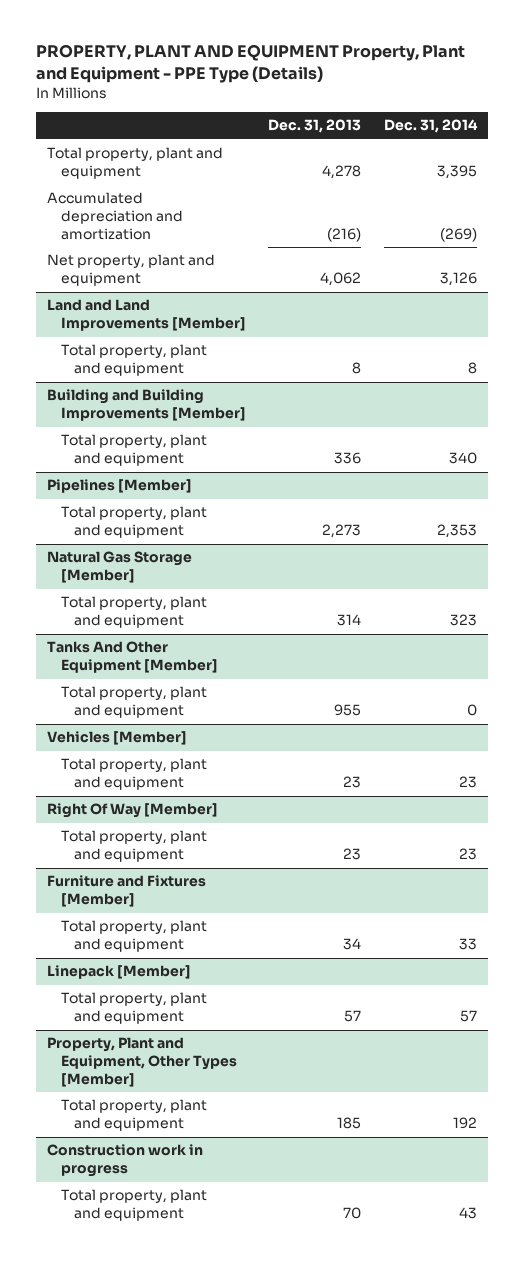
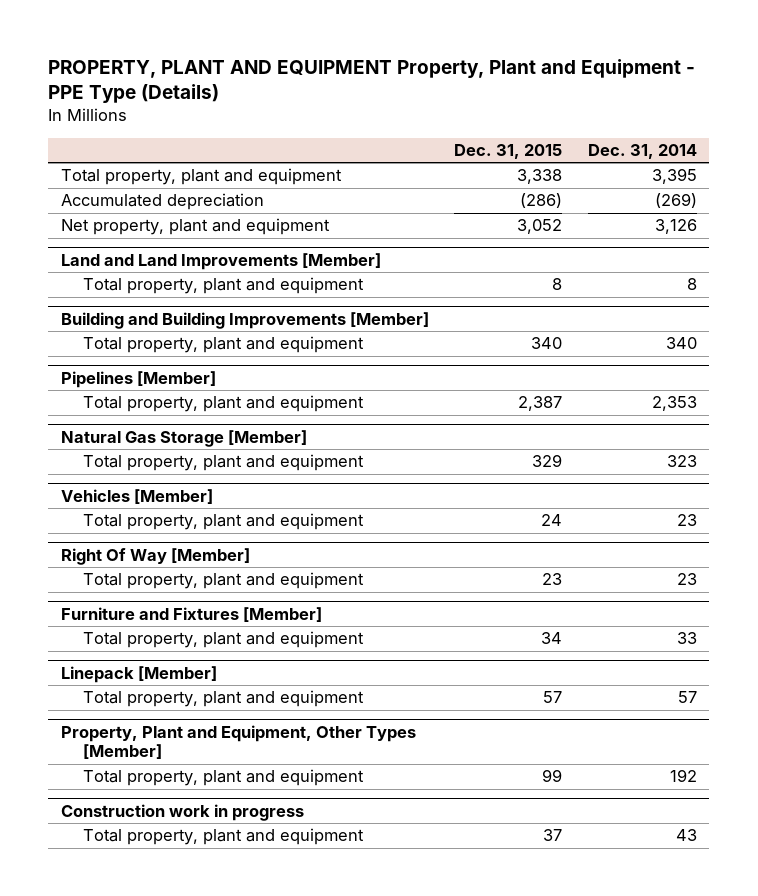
[268,119,362,134] Dec. 31, 2013 -> none
none -> [454,144,563,160] Dec. 31, 2015
[46,192,183,240] Accumulated depreciation and amortization -> [60,193,264,211] Accumulated depreciation
[46,641,218,674] Tanks And Other Equipment [Member] -> none
[60,686,207,719] Total property, plant and equipment -> none

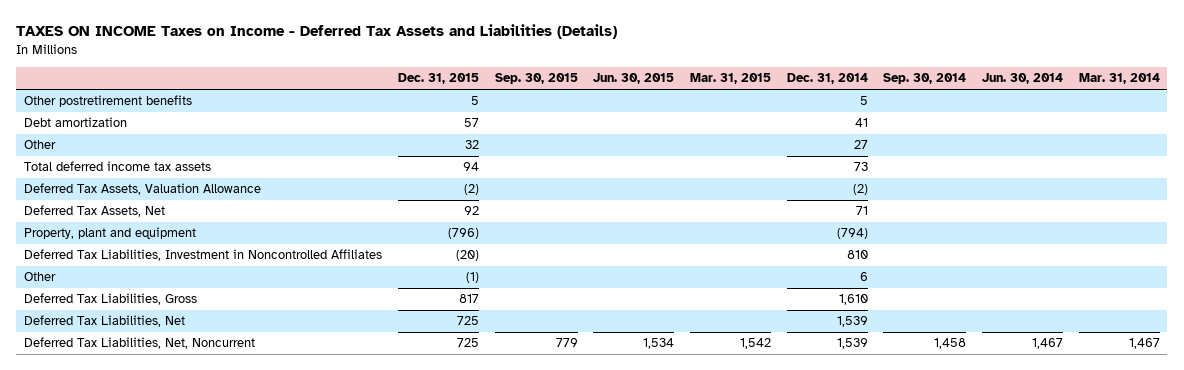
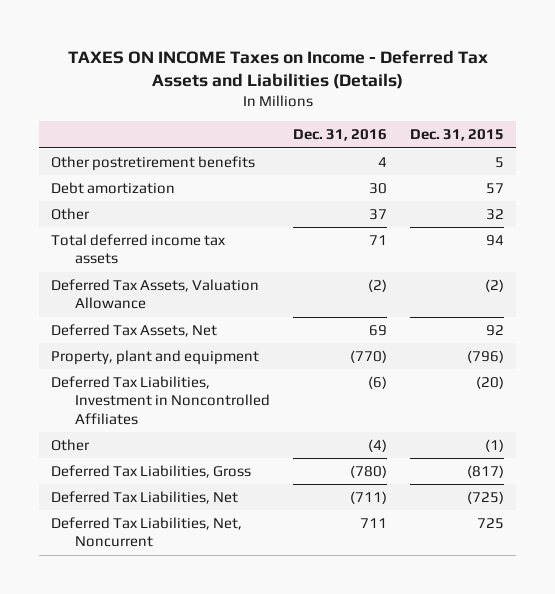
[494,73,578,85] Sep. 30, 2015 -> none
[593,73,675,85] Jun. 30, 2015 -> none
[689,73,771,85] Mar. 31, 2015 -> none
[786,73,868,85] Dec. 31, 2014 -> none
[883,73,967,85] Sep. 30, 2014 -> none
[981,73,1063,85] Jun. 30, 2014 -> none
[1078,73,1160,85] Mar. 31, 2014 -> none
none -> [293,129,388,142] Dec. 31, 2016
[458,294,479,304] 817 -> [467,465,505,479] (817)
[456,316,479,326] 725 -> [467,491,505,505] (725)

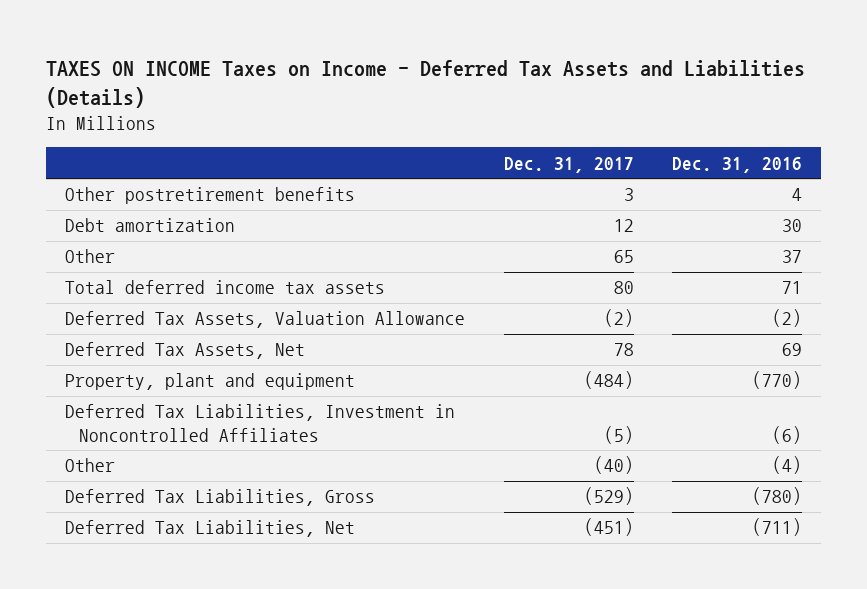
[410,129,505,142] Dec. 31, 2015 -> none
none -> [503,156,634,173] Dec. 31, 2017
[50,517,242,548] Deferred Tax Liabilities, Net, Noncurrent -> none

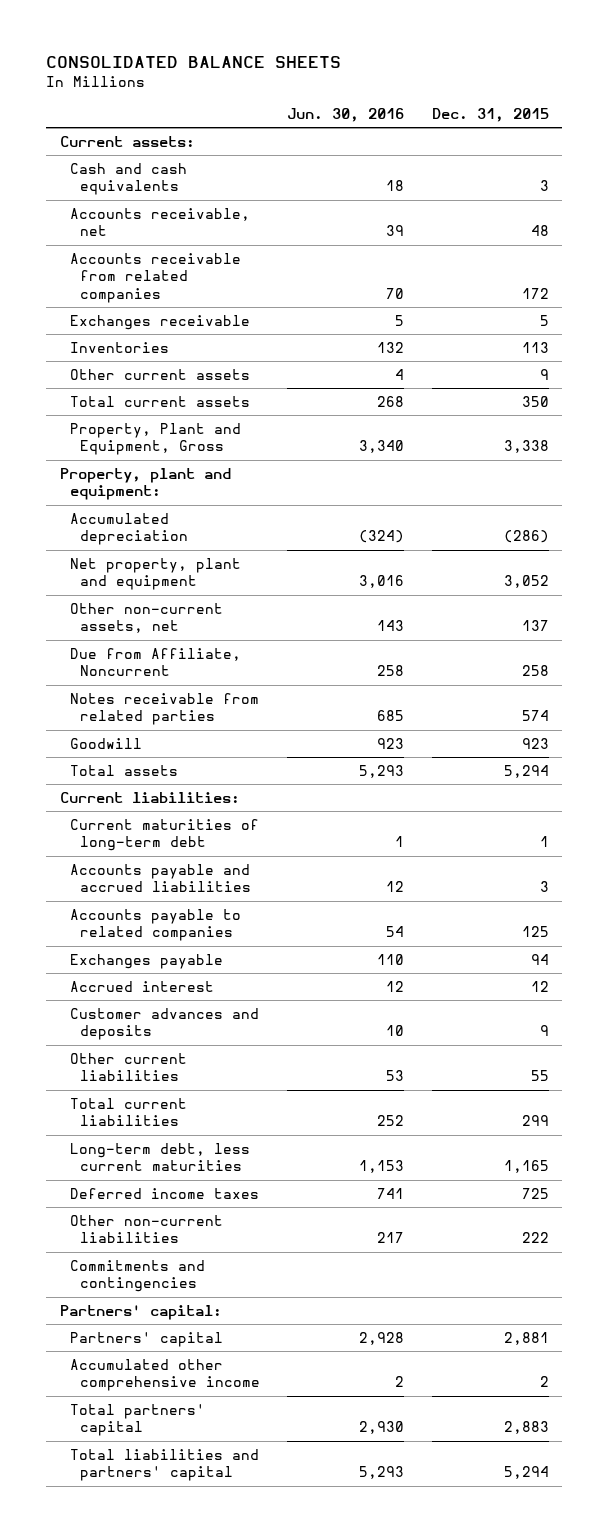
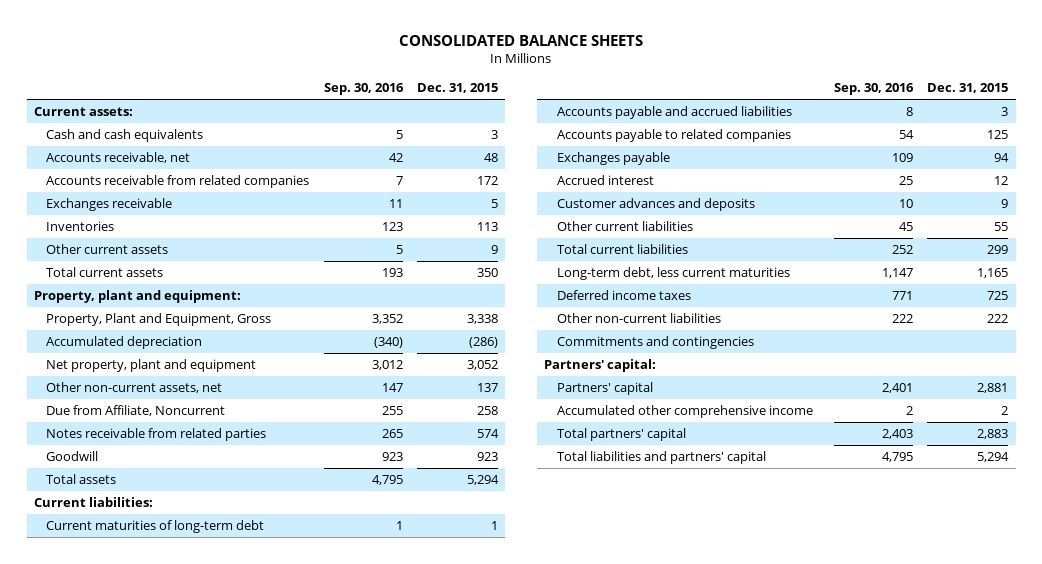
[287,108,405,123] Jun. 30, 2016 -> none
none -> [323,82,404,95] Sep. 30, 2016
[69,422,241,456] Property, Plant and Equipment, Gross -> [46,313,272,327] Property, Plant and Equipment, Gross

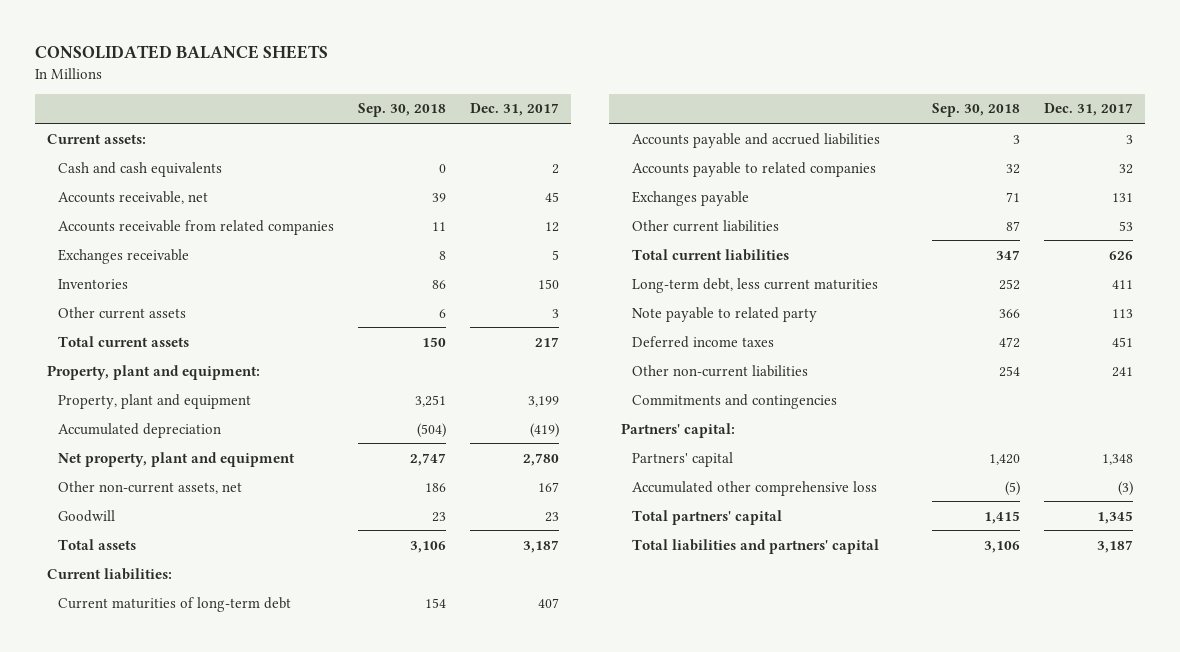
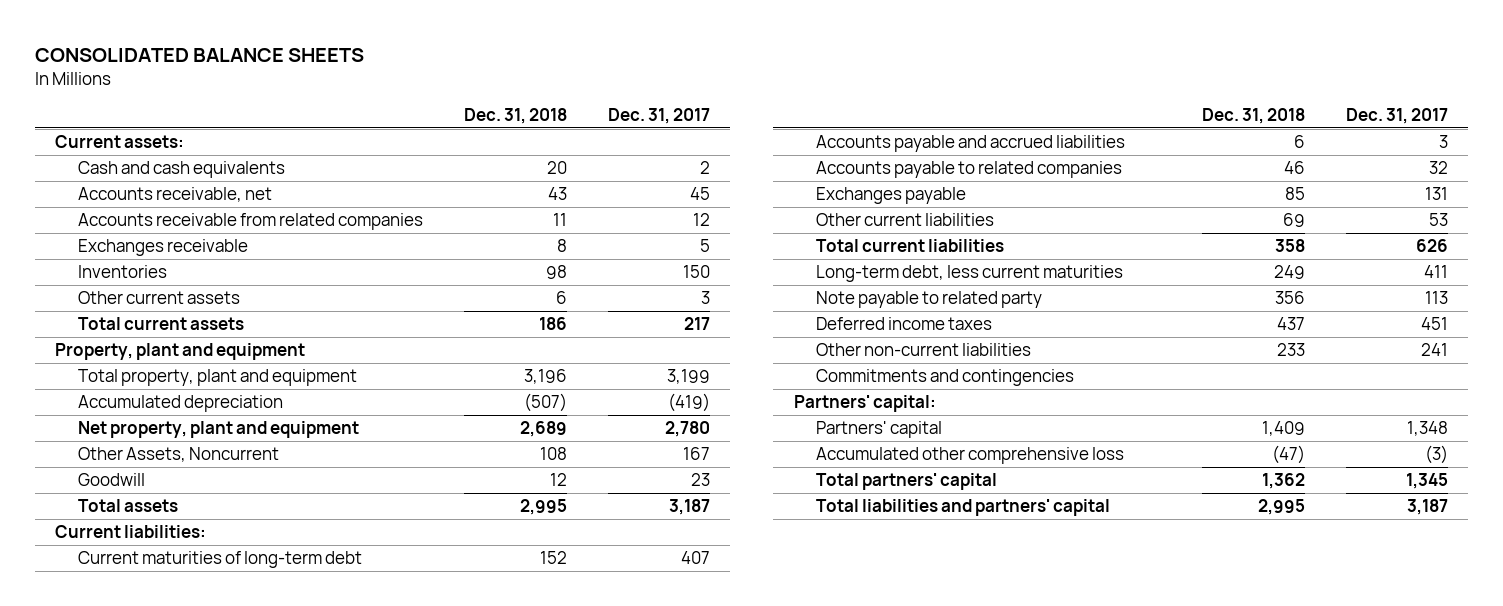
[358,103,447,118] Sep. 30, 2018 -> none
none -> [463,108,567,125] Dec. 31, 2018
[47,364,261,380] Property, plant and equipment: -> [55,343,306,361] Property, plant and equipment
[58,393,252,409] Property, plant and equipment -> [78,369,358,387] Total property, plant and equipment
[58,480,243,494] Other non-current assets, net -> [78,447,280,463] Other Assets, Noncurrent

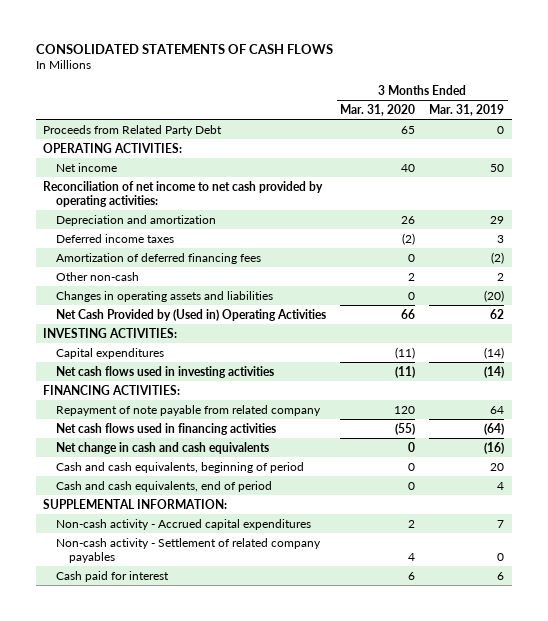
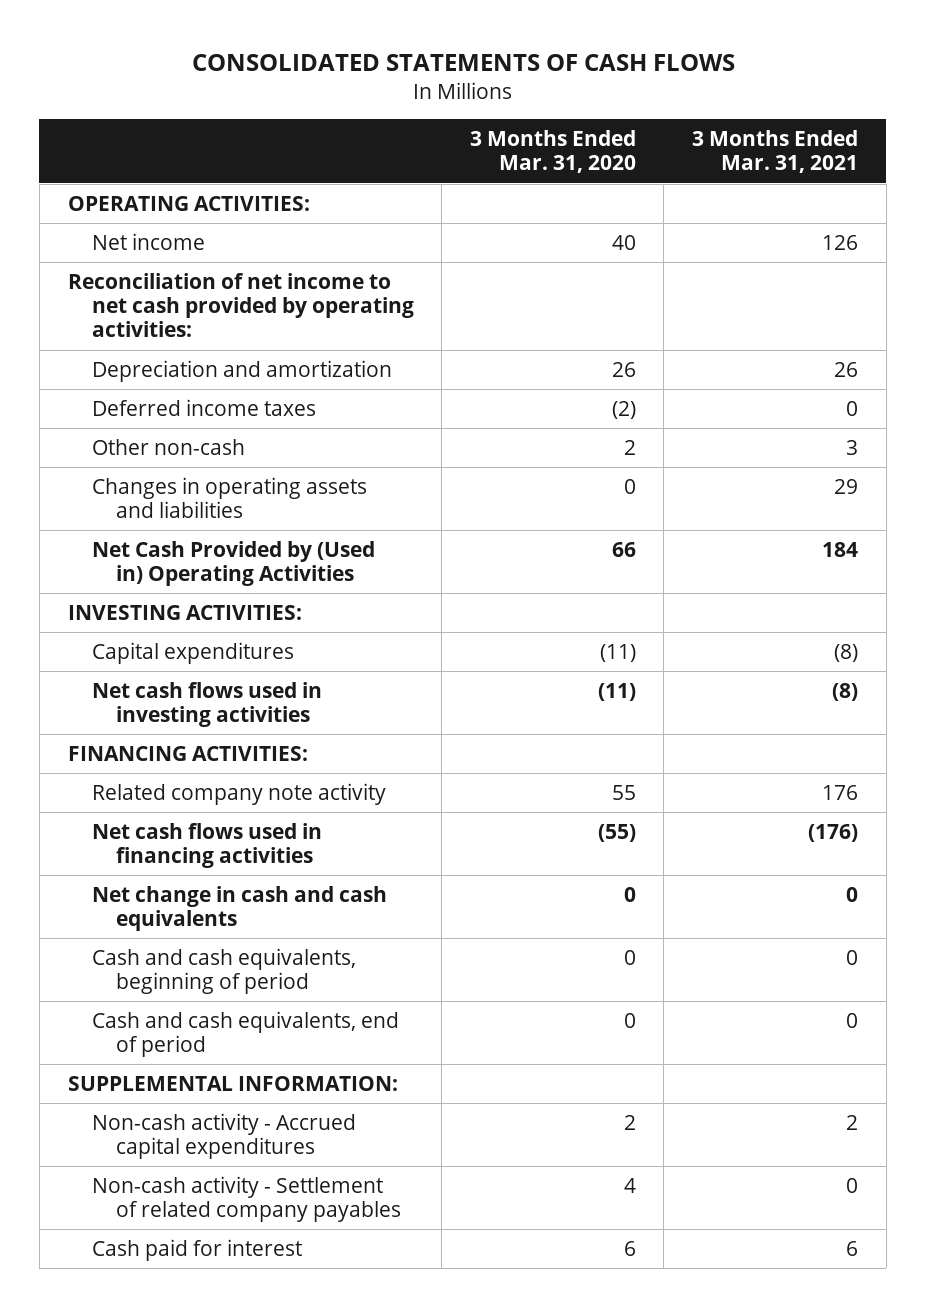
[429,103,505,116] Mar. 31, 2019 -> none
none -> [691,129,858,174] 3 Months Ended Mar. 31, 2021
[43,124,223,136] Proceeds from Related Party Debt -> none
[55,252,261,264] Amortization of deferred financing fees -> none
[55,404,321,416] Repayment of note payable from related company -> [91,782,386,805] Related company note activity
[394,405,416,414] 120 -> [611,784,636,800] 55

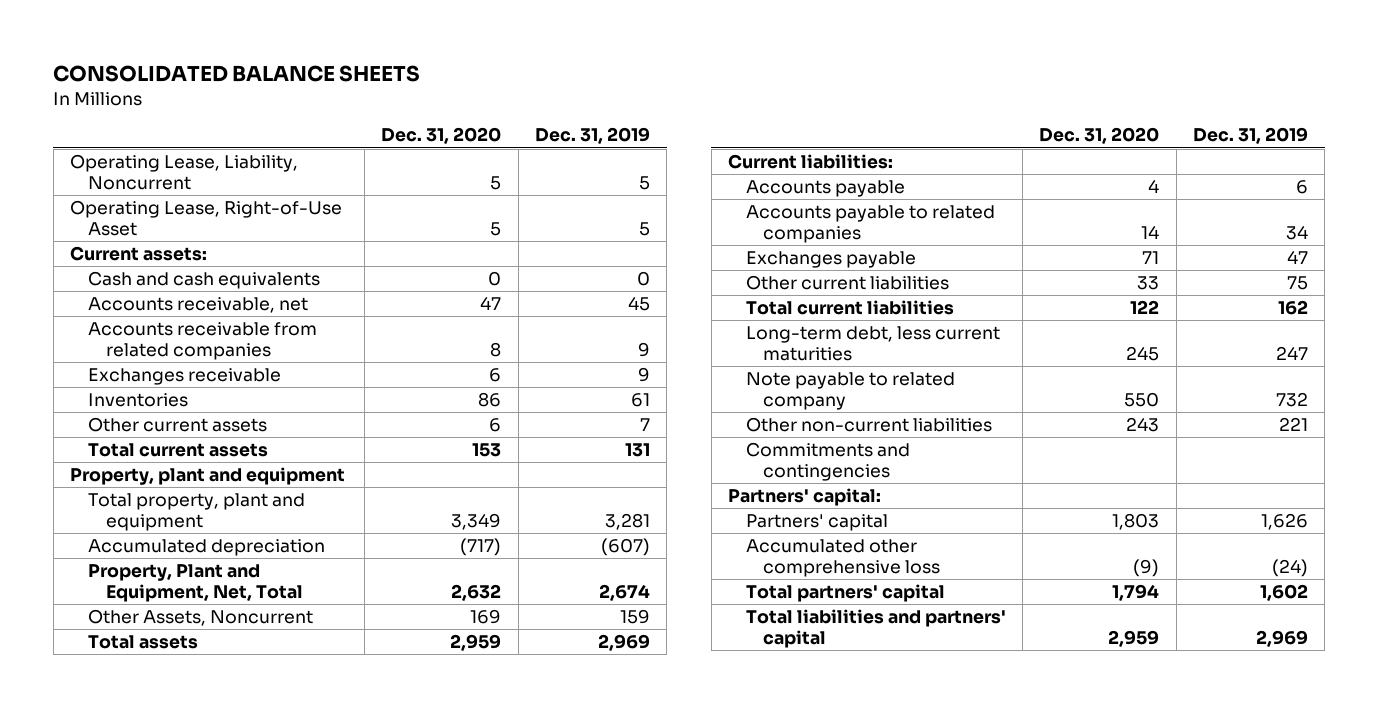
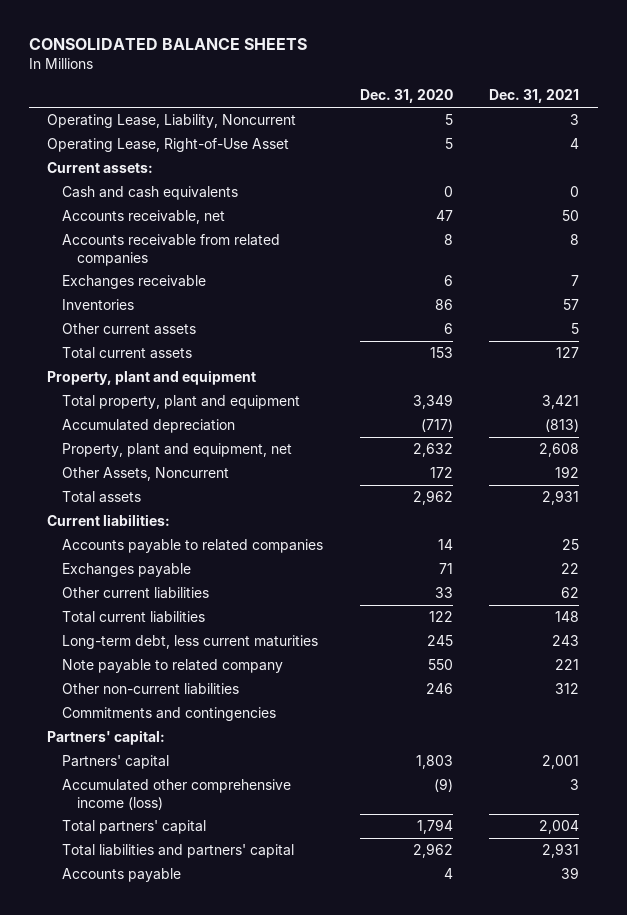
[535,127,651,145] Dec. 31, 2019 -> none
none -> [489,89,580,104] Dec. 31, 2021
[87,564,303,602] Property, Plant and Equipment, Net, Total -> [61,443,292,458] Property, plant and equipment, net
[470,609,502,625] 169 -> [429,467,453,479] 172
[450,634,502,652] 2,959 -> [412,490,453,506] 2,962
[1126,417,1160,433] 243 -> [425,683,453,695] 246
[745,539,941,577] Accumulated other comprehensive loss -> [61,779,291,810] Accumulated other comprehensive income (loss)
[1108,629,1160,647] 2,959 -> [412,843,453,859] 2,962
[745,180,905,198] Accounts payable -> [61,868,181,883] Accounts payable

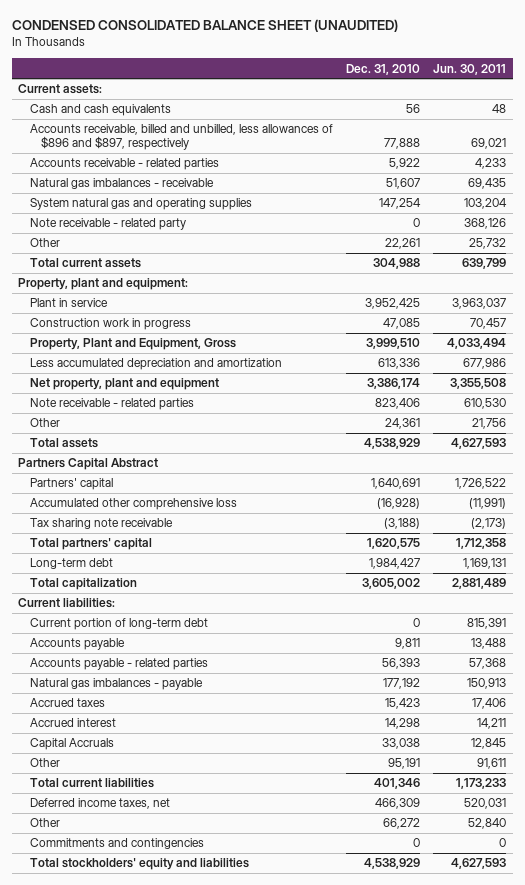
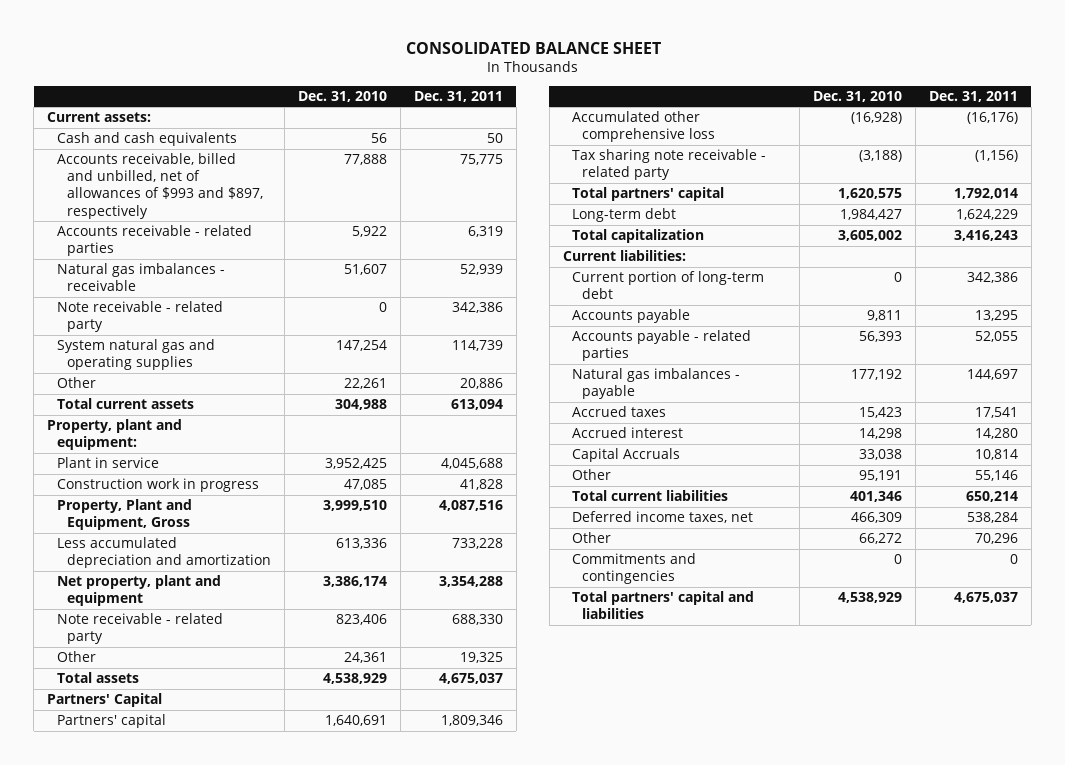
[11,19,398,33] CONDENSED CONSOLIDATED BALANCE SHEET (UNAUDITED) -> [405,42,661,55] CONSOLIDATED BALANCE SHEET
[433,63,507,75] Jun. 30, 2011 -> none
none -> [413,90,503,102] Dec. 31, 2011
[29,124,333,151] Accounts receivable, billed and unbilled, less allowances of $896 and $897, respectively -> [56,153,263,219] Accounts receivable, billed and unbilled, net of allowances of $993 and $897, respectively
[29,198,252,211] System natural gas and operating supplies -> [56,339,215,371] System natural gas and operating supplies
[29,398,194,411] Note receivable - related parties -> [56,613,223,645] Note receivable - related party
[18,458,159,471] Partners Capital Abstract -> [47,693,163,708] Partners' Capital
[29,518,173,530] Tax sharing note receivable -> [572,149,767,181] Tax sharing note receivable - related party
[29,858,249,871] Total stockholders' equity and liabilities -> [572,591,755,620] Total partners' capital and liabilities

